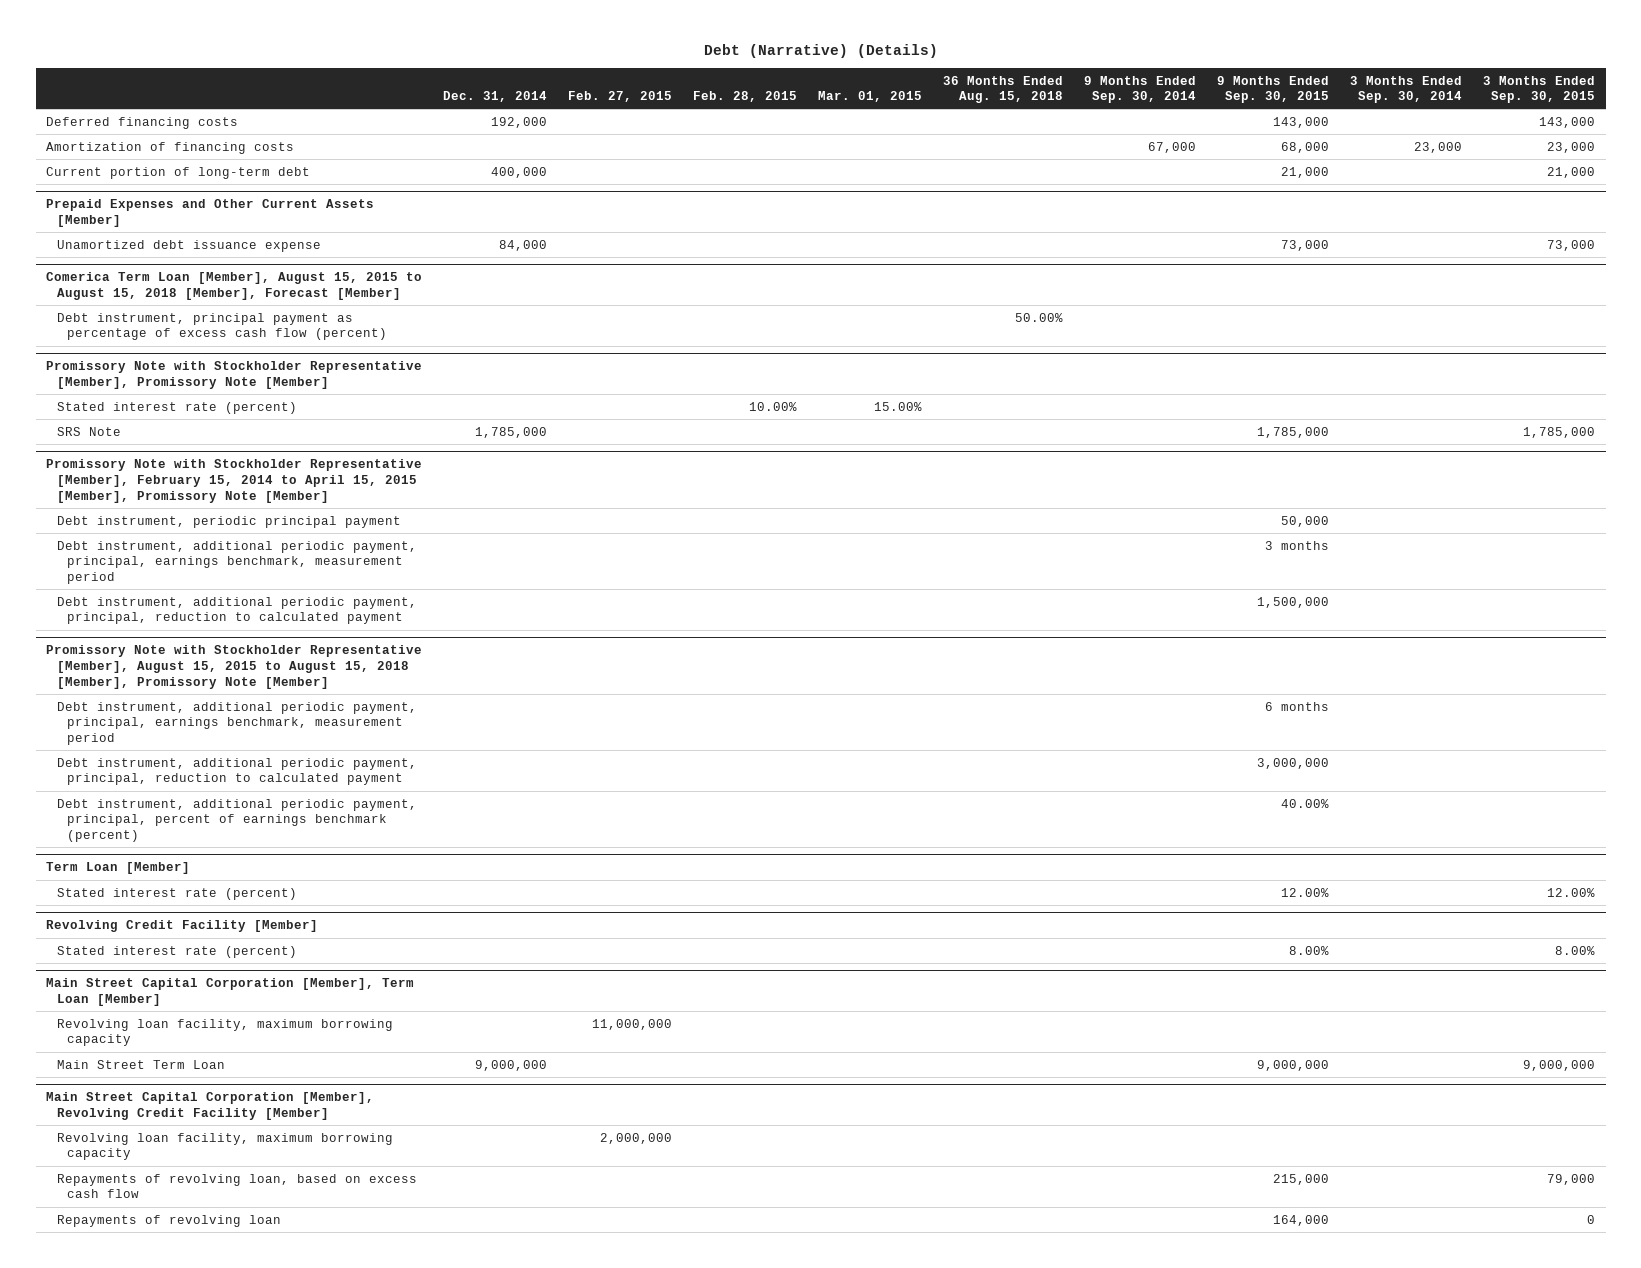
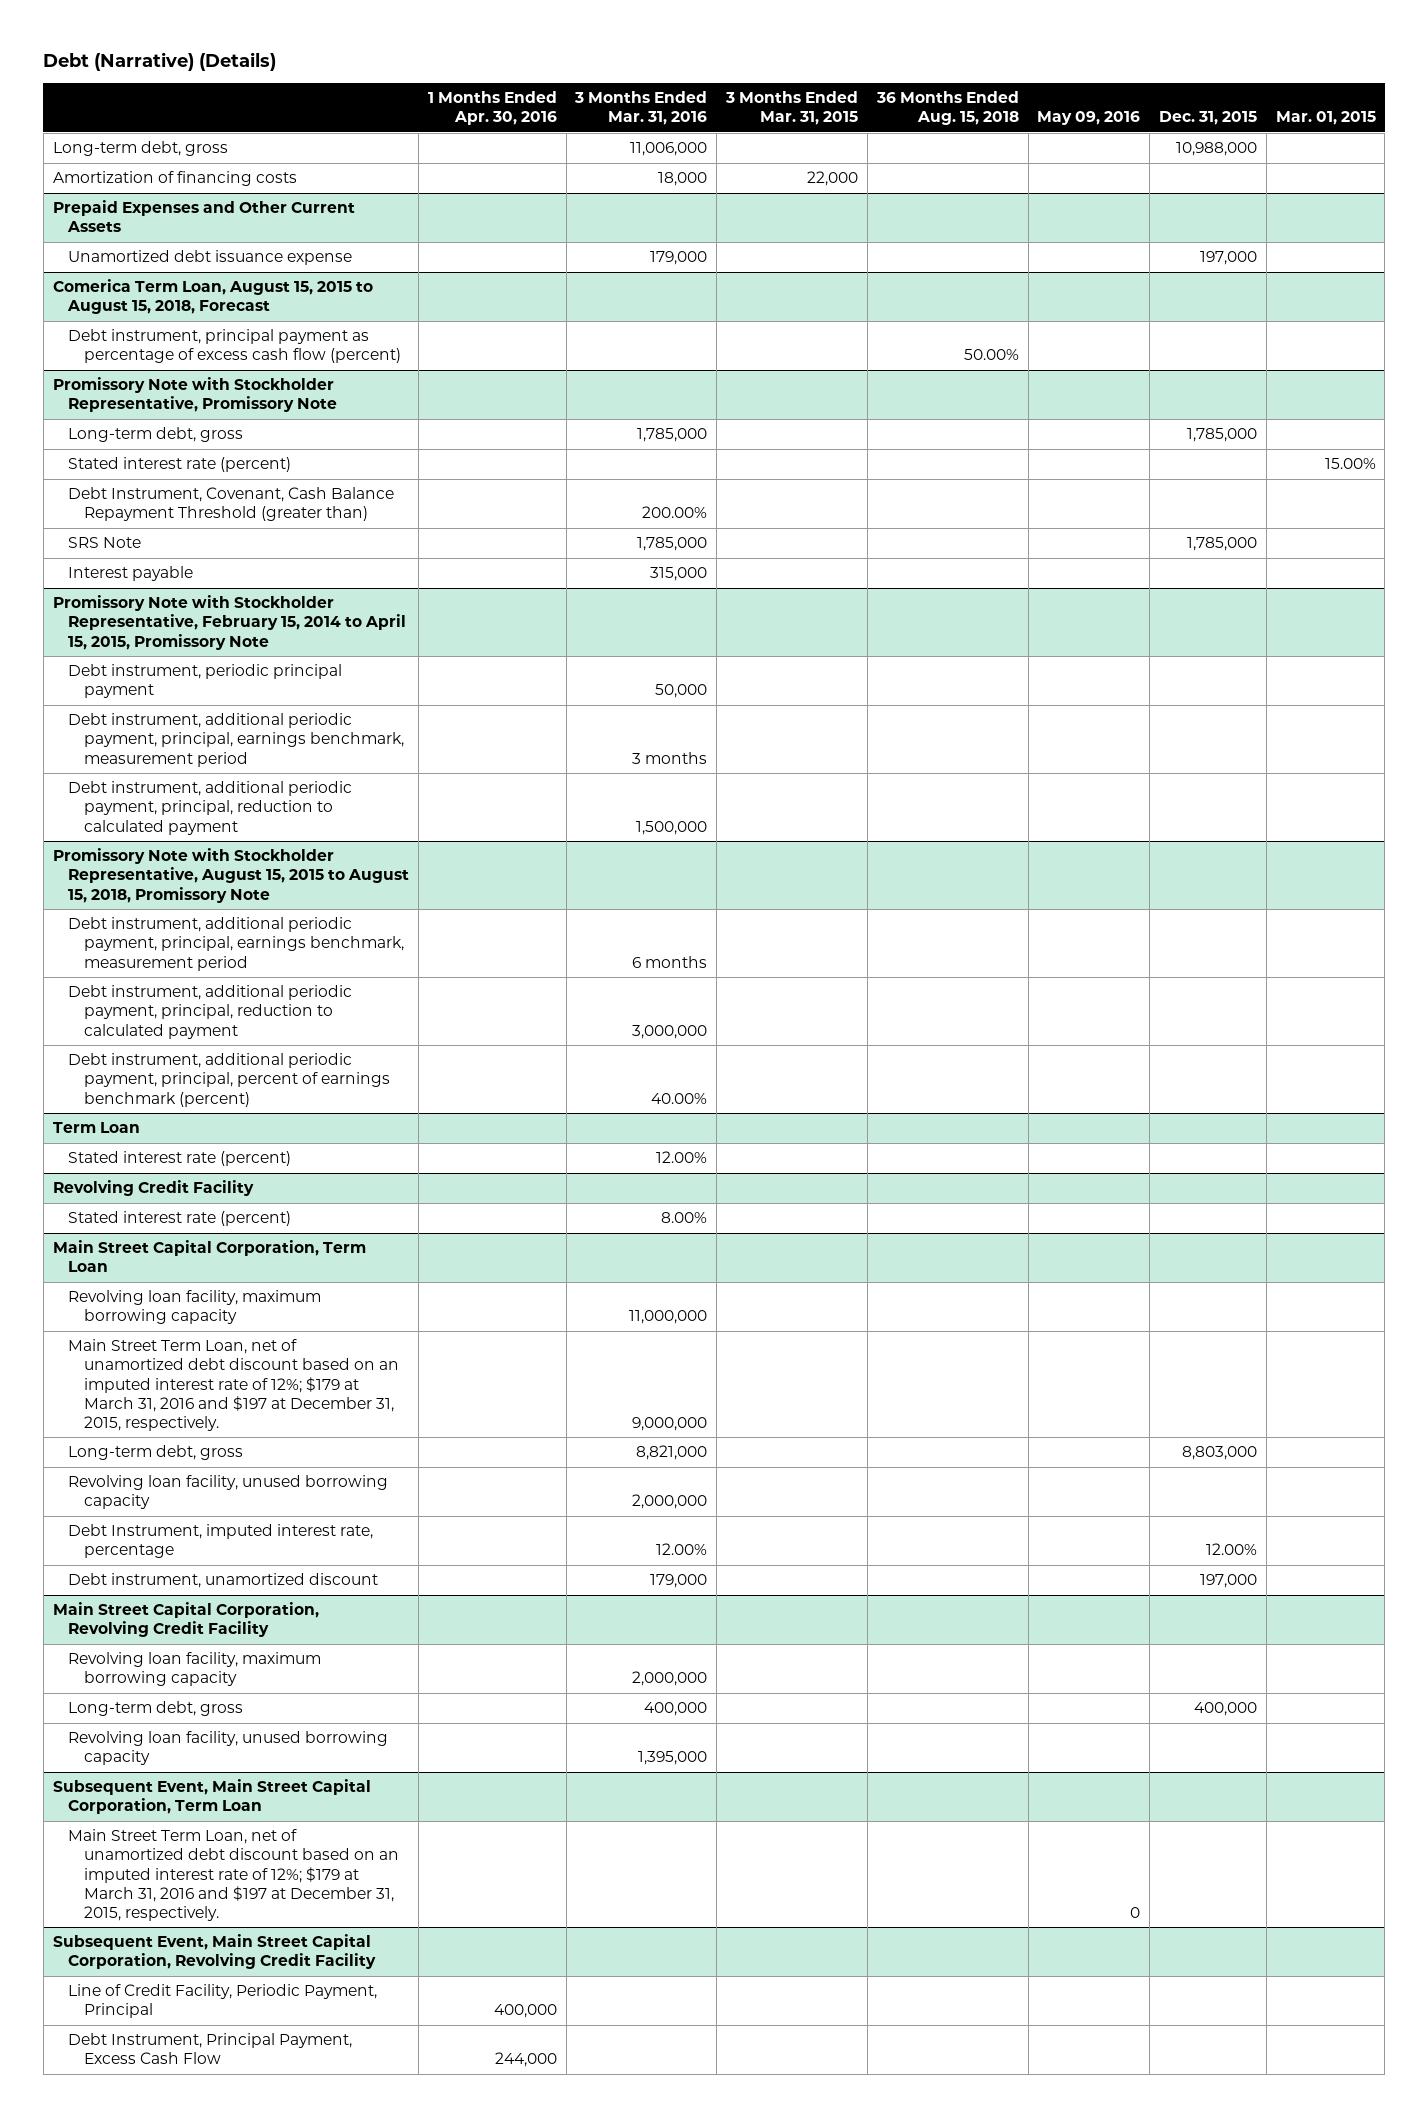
[443,91,548,103] Dec. 31, 2014 -> none
[568,91,673,103] Feb. 27, 2015 -> none
[693,91,798,103] Feb. 28, 2015 -> none
[1084,75,1197,104] 9 Months Ended Sep. 30, 2014 -> none
[1217,75,1330,104] 9 Months Ended Sep. 30, 2015 -> none
[1350,75,1463,104] 3 Months Ended Sep. 30, 2014 -> none
[1483,75,1596,104] 3 Months Ended Sep. 30, 2015 -> none
none -> [427,91,557,126] 1 Months Ended Apr. 30, 2016
none -> [574,91,708,126] 3 Months Ended Mar. 31, 2016
none -> [725,91,859,126] 3 Months Ended Mar. 31, 2015
none -> [1037,111,1141,126] May 09, 2016
none -> [1158,111,1257,126] Dec. 31, 2015
[46,116,239,129] Deferred financing costs -> none
none -> [52,141,228,157] Long-term debt, gross
[46,166,311,179] Current portion of long-term debt -> none
[46,199,375,228] Prepaid Expenses and Other Current Assets [Member] -> [52,200,355,233] Prepaid Expenses and Other Current Assets
[46,272,423,301] Comerica Term Loan [Member], August 15, 2015 to August 15, 2018 [Member], Forecast [Member] -> [52,279,373,315] Comerica Term Loan, August 15, 2015 to August 15, 2018, Forecast
[46,361,423,390] Promissory Note with Stockholder Representative [Member], Promissory Note [Member] -> [52,377,338,413] Promissory Note with Stockholder Representative, Promissory Note
none -> [68,427,244,443] Long-term debt, gross
none -> [68,487,395,522] Debt Instrument, Covenant, Cash Balance Repayment Threshold (greater than)
none -> [68,566,194,582] Interest payable
[46,459,423,503] Promissory Note with Stockholder Representative [Member], February 15, 2014 to April 15, 2015 [Member], Promissory Note [Member] -> [52,595,407,650] Promissory Note with Stockholder Representative, February 15, 2014 to April 15, 2015, Promissory Note
[46,645,423,689] Promissory Note with Stockholder Representative [Member], August 15, 2015 to August 15, 2018 [Member], Promissory Note [Member] -> [52,848,410,903] Promissory Note with Stockholder Representative, August 15, 2015 to August 15, 2018, Promissory Note
[46,862,191,875] Term Loan [Member] -> [52,1122,140,1134] Term Loan
[46,920,319,933] Revolving Credit Facility [Member] -> [52,1180,254,1197] Revolving Credit Facility
[46,978,415,1007] Main Street Capital Corporation [Member], Term Loan [Member] -> [52,1240,366,1273] Main Street Capital Corporation, Term Loan
[56,1059,225,1069] Main Street Term Loan -> [68,1339,399,1431] Main Street Term Loan, net of unamortized debt discount based on an imputed interest rate of 12%; $179 at March 31, 2016 and $197 at December 31, 2015, respectively.
none -> [68,1445,244,1461] Long-term debt, gross
none -> [68,1475,389,1510] Revolving loan facility, unused borrowing capacity
none -> [68,1524,374,1559] Debt Instrument, imputed interest rate, percentage
none -> [68,1573,379,1589] Debt instrument, unamortized discount
[46,1092,375,1121] Main Street Capital Corporation [Member], Revolving Credit Facility [Member] -> [52,1602,319,1638] Main Street Capital Corporation, Revolving Credit Facility
[56,1173,417,1199] Repayments of revolving loan, based on excess cash flow -> none
[56,1214,281,1227] Repayments of revolving loan -> none
none -> [68,1701,244,1717] Long-term debt, gross
none -> [68,1731,389,1766] Revolving loan facility, unused borrowing capacity
none -> [52,1779,371,1815] Subsequent Event, Main Street Capital Corporation, Term Loan
none -> [68,1829,399,1921] Main Street Term Loan, net of unamortized debt discount based on an imputed interest rate of 12%; $179 at March 31, 2016 and $197 at December 31, 2015, respectively.
none -> [52,1934,377,1970] Subsequent Event, Main Street Capital Corporation, Revolving Credit Facility
none -> [68,1984,378,2019] Line of Credit Facility, Periodic Payment, Principal
none -> [68,2033,353,2065] Debt Instrument, Principal Payment, Excess Cash Flow

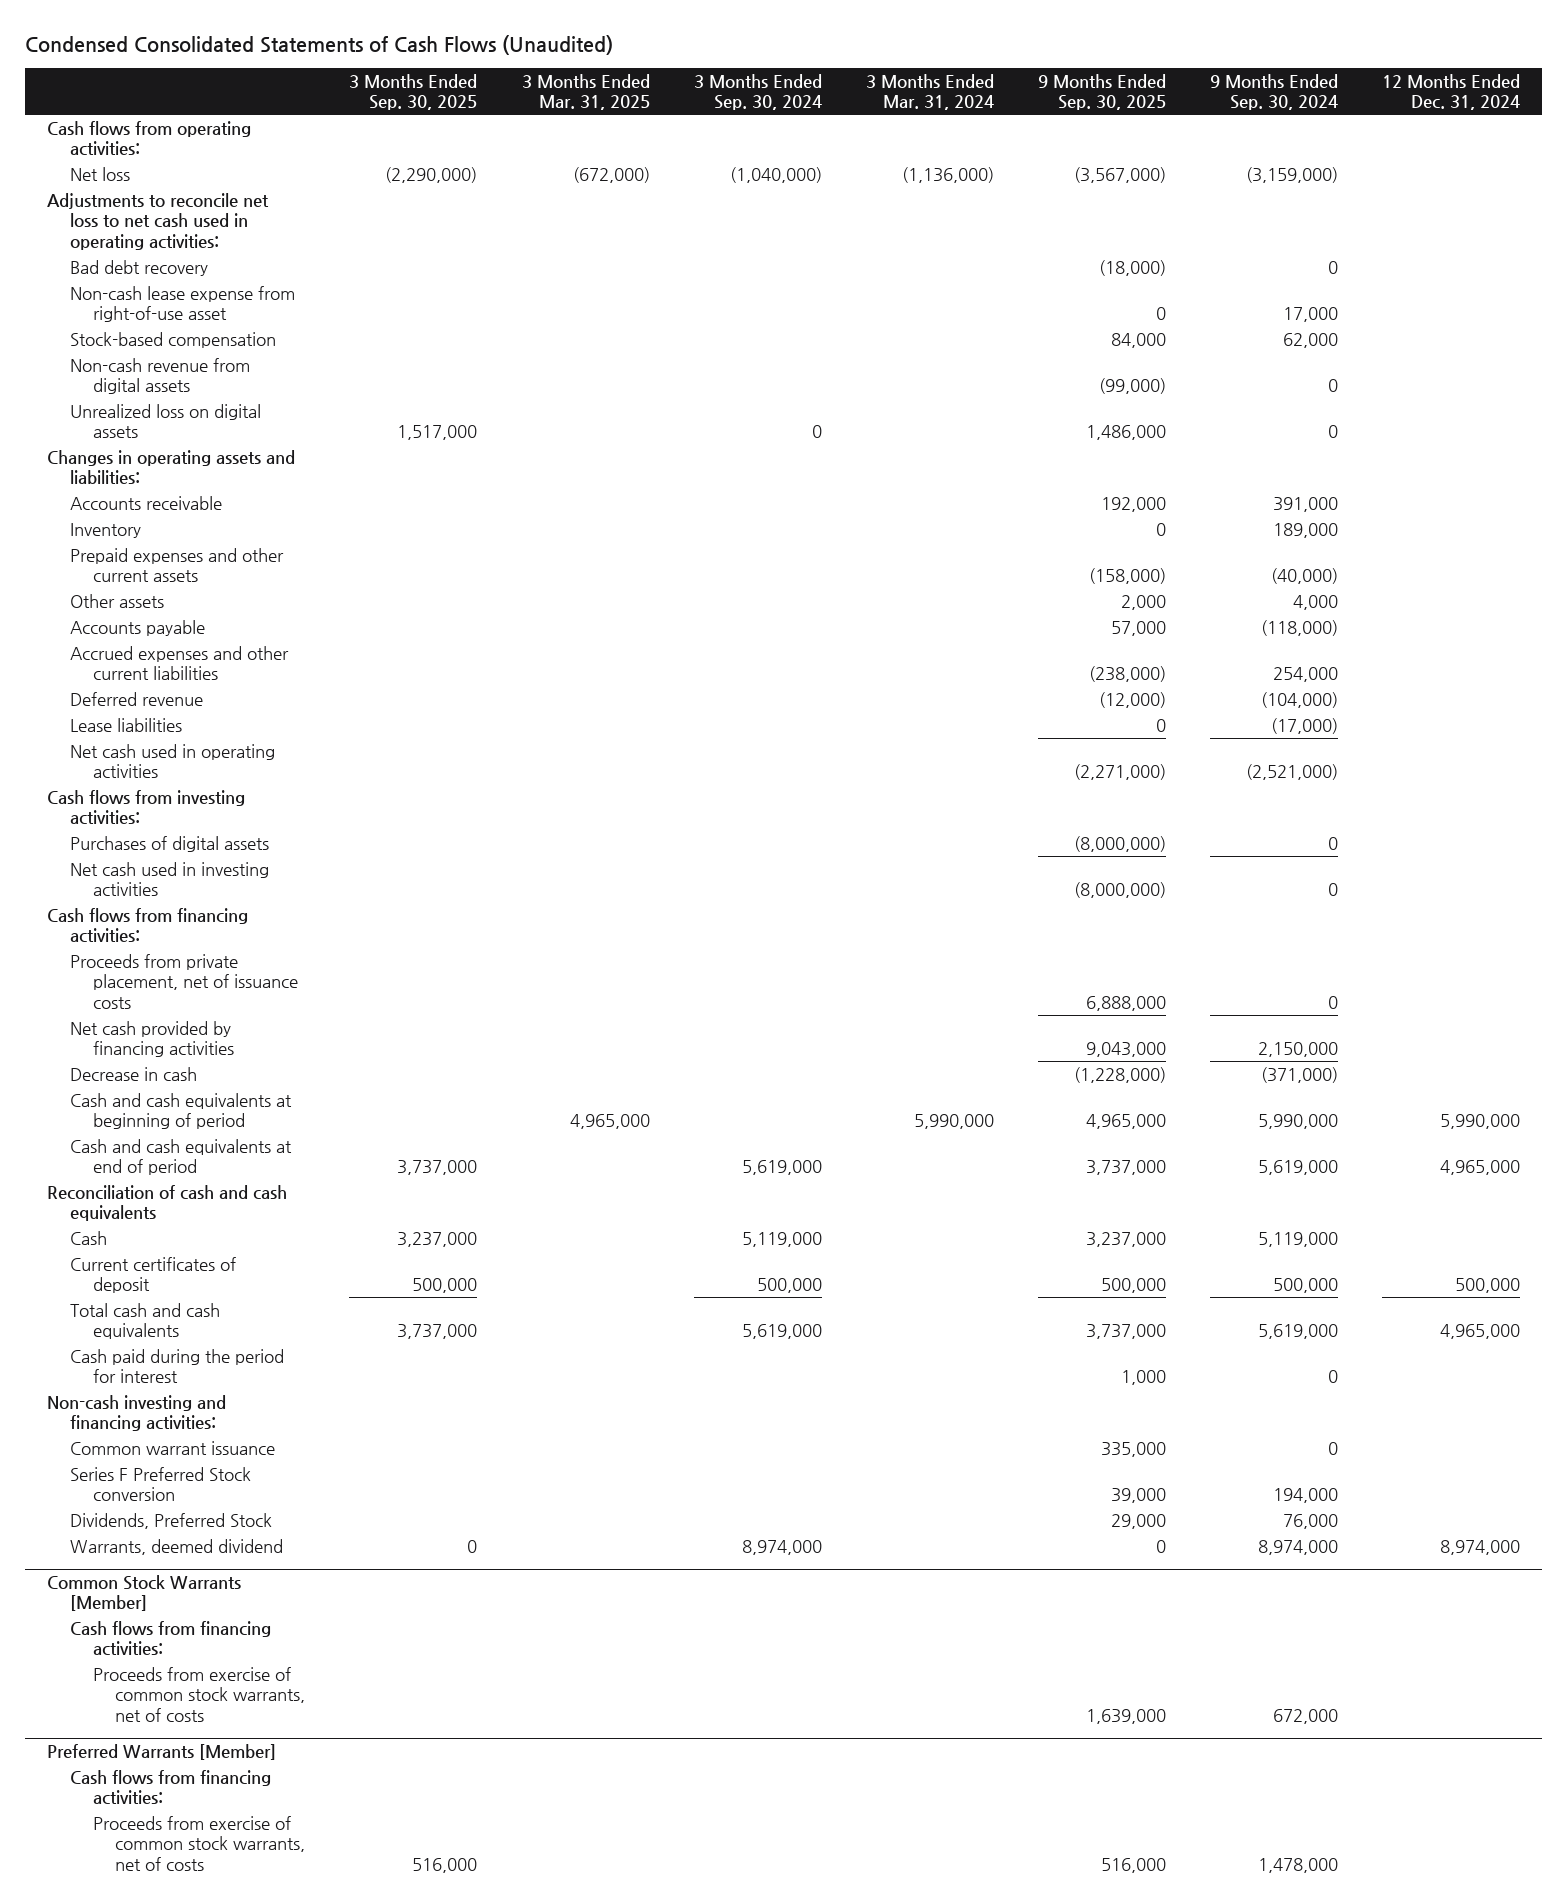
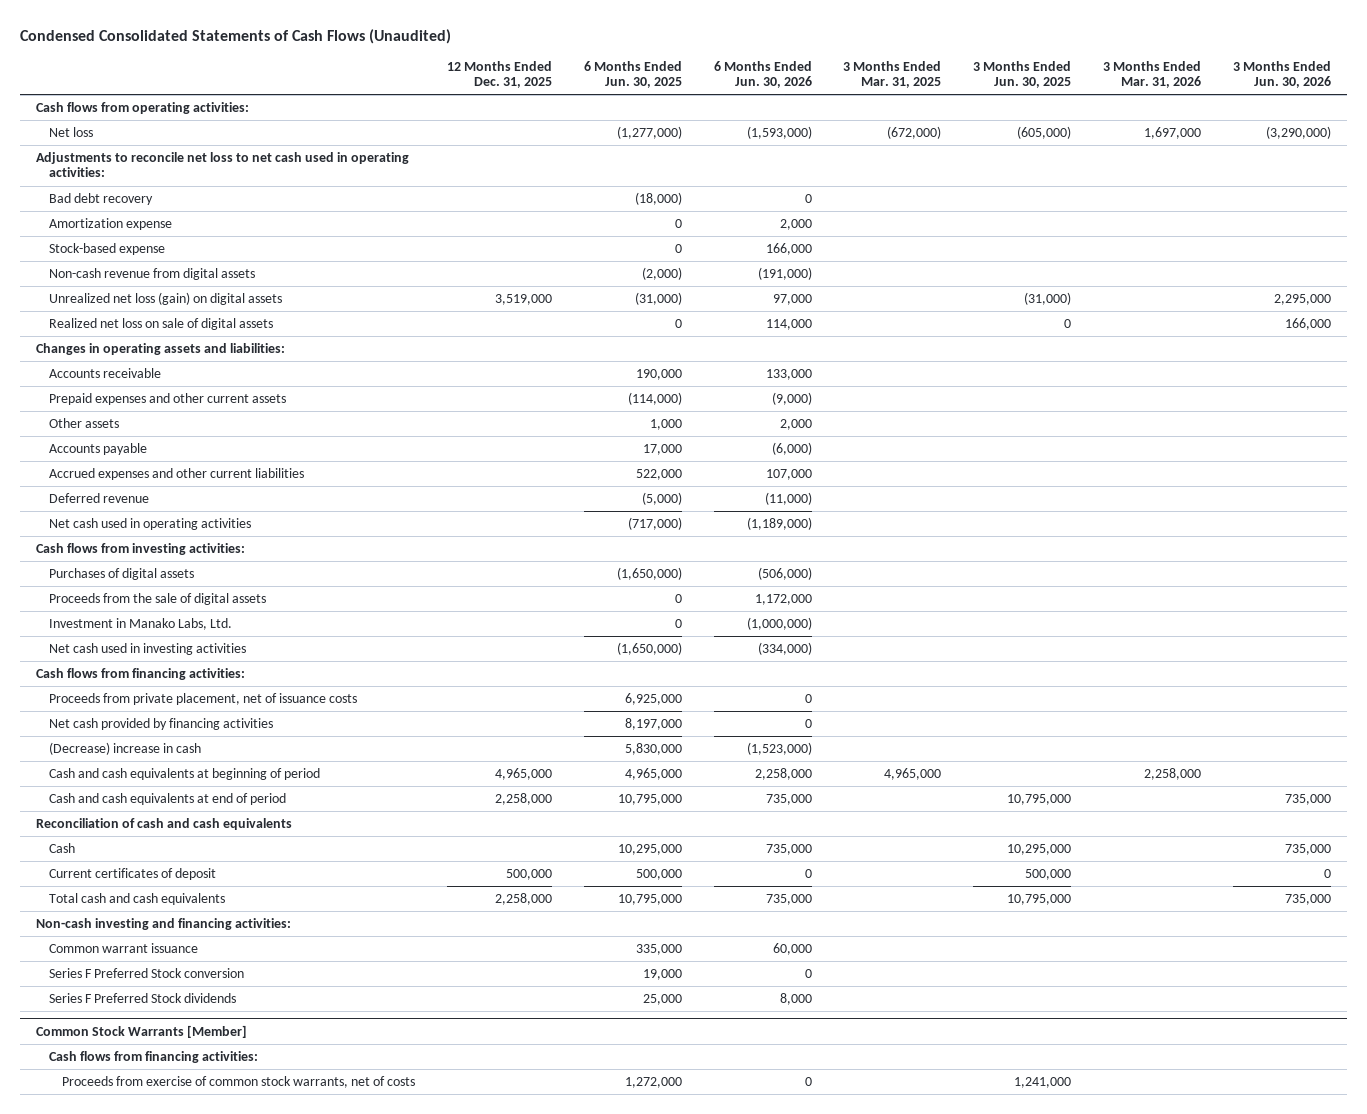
[349,73,478,111] 3 Months Ended Sep. 30, 2025 -> none
[693,73,822,111] 3 Months Ended Sep. 30, 2024 -> none
[865,73,994,111] 3 Months Ended Mar. 31, 2024 -> none
[1037,73,1166,111] 9 Months Ended Sep. 30, 2025 -> none
[1209,73,1338,111] 9 Months Ended Sep. 30, 2024 -> none
[1381,73,1520,111] 12 Months Ended Dec. 31, 2024 -> none
none -> [447,60,553,89] 12 Months Ended Dec. 31, 2025
none -> [583,60,682,89] 6 Months Ended Jun. 30, 2025
none -> [713,60,812,89] 6 Months Ended Jun. 30, 2026
none -> [973,60,1072,89] 3 Months Ended Jun. 30, 2025
none -> [1102,60,1201,89] 3 Months Ended Mar. 31, 2026
none -> [1232,60,1331,89] 3 Months Ended Jun. 30, 2026
[69,285,295,323] Non-cash lease expense from right-of-use asset -> none
none -> [49,217,173,230] Amortization expense
[69,331,276,348] Stock-based compensation -> [49,242,166,255] Stock-based expense
[69,403,261,439] Unrealized loss on digital assets -> [49,291,283,305] Unrealized net loss (gain) on digital assets
none -> [49,317,274,330] Realized net loss on sale of digital assets
[69,522,141,538] Inventory -> none
[69,717,182,732] Lease liabilities -> none
none -> [49,592,267,605] Proceeds from the sale of digital assets
none -> [49,617,233,630] Investment in Manako Labs, Ltd.
[69,1066,197,1081] Decrease in cash -> [49,741,202,755] (Decrease) increase in cash
[69,1348,284,1384] Cash paid during the period for interest -> none
[69,1538,283,1555] Warrants, deemed dividend -> none
[69,1512,272,1529] Dividends, Preferred Stock -> [49,992,237,1003] Series F Preferred Stock dividends
[47,1743,277,1760] Preferred Warrants [Member] -> none
[69,1769,271,1806] Cash flows from financing activities: -> none
[92,1815,306,1871] Proceeds from exercise of common stock warrants, net of costs -> none

